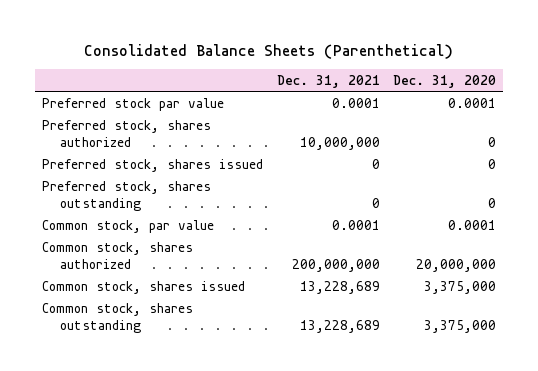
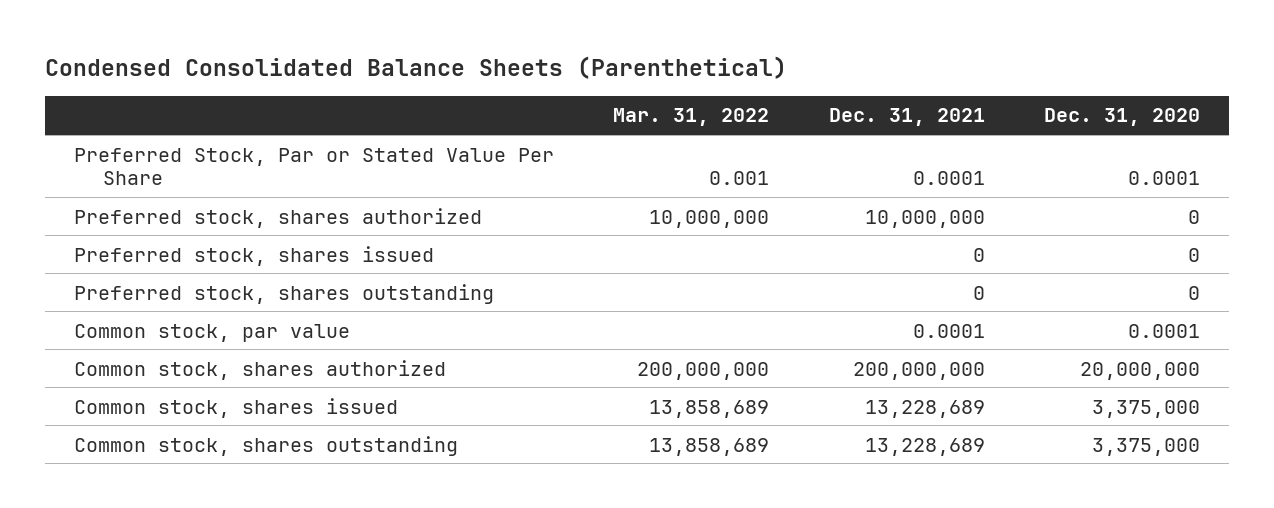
[84,43,454,59] Consolidated Balance Sheets (Parenthetical) -> [44,55,787,79] Condensed Consolidated Balance Sheets (Parenthetical)
none -> [613,108,770,127] Mar. 31, 2022
[41,97,224,111] Preferred stock par value -> [74,147,555,185] Preferred Stock, Par or Stated Value Per Share

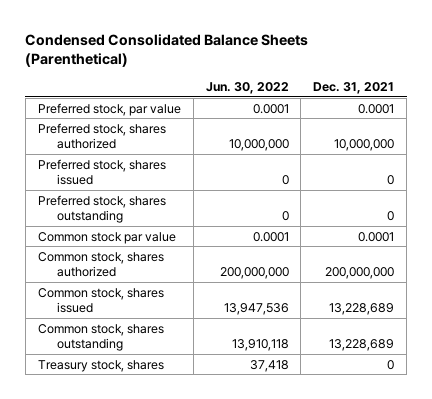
[613,108,770,127] Mar. 31, 2022 -> none
[1043,108,1200,127] Dec. 31, 2020 -> none
none -> [205,81,289,94] Jun. 30, 2022
[74,147,555,185] Preferred Stock, Par or Stated Value Per Share -> [37,102,181,116] Preferred stock, par value
[74,323,351,342] Common stock, par value -> [37,231,176,244] Common stock par value
none -> [37,359,164,372] Treasury stock, shares

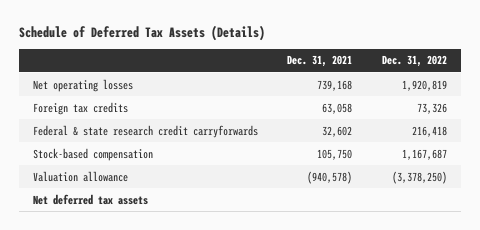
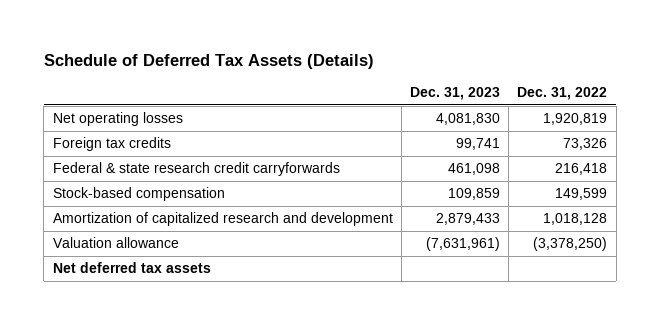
[287,55,353,68] Dec. 31, 2021 -> none
none -> [410,87,501,101] Dec. 31, 2023
[401,148,447,160] 1,167,687 -> [555,188,608,201] 149,599
none -> [52,212,393,227] Amortization of capitalized research and development

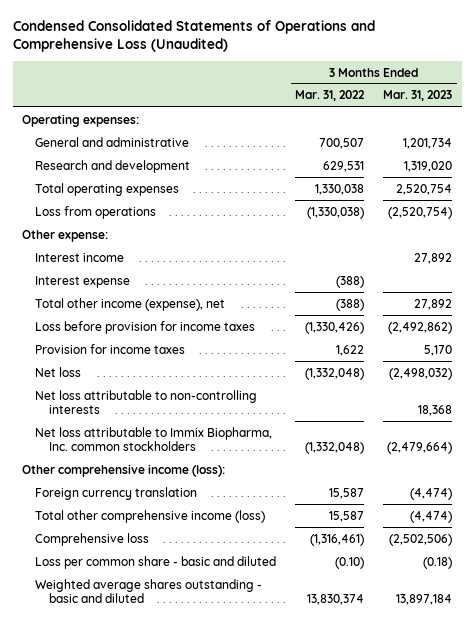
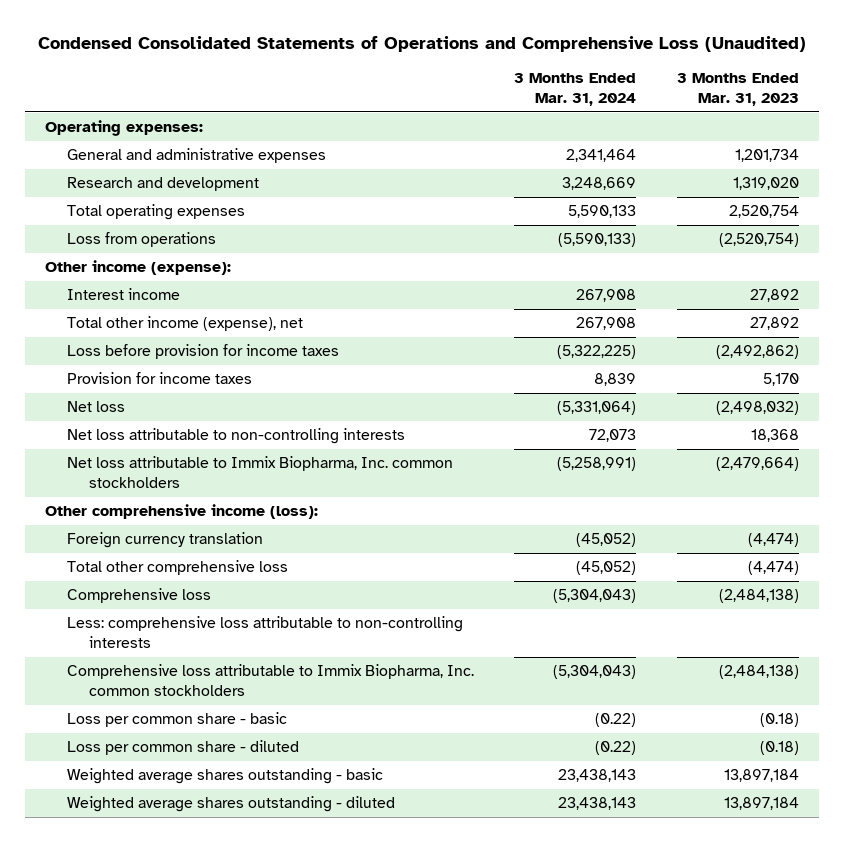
[295,90,366,102] Mar. 31, 2022 -> none
none -> [514,73,637,106] 3 Months Ended Mar. 31, 2024
[35,136,190,147] General and administrative -> [66,148,326,164] General and administrative expenses
[22,229,109,242] Other expense: -> [44,260,231,276] Other income (expense):
[35,275,131,288] Interest expense -> none
[35,509,266,523] Total other comprehensive income (loss) -> [66,560,288,576] Total other comprehensive loss
[389,533,453,546] (2,502,506) -> [719,589,800,604] (2,484,138)
none -> [66,616,463,648] Less: comprehensive loss attributable to non-controlling interests
none -> [66,664,474,696] Comprehensive loss attributable to Immix Biopharma, Inc. common stockholders
[35,555,277,569] Loss per common share - basic and diluted -> [66,712,287,728] Loss per common share - basic
none -> [66,740,299,756] Loss per common share - diluted
[35,578,263,603] Weighted average shares outstanding - basic and diluted -> [66,768,383,785] Weighted average shares outstanding - basic
none -> [66,796,395,813] Weighted average shares outstanding - diluted

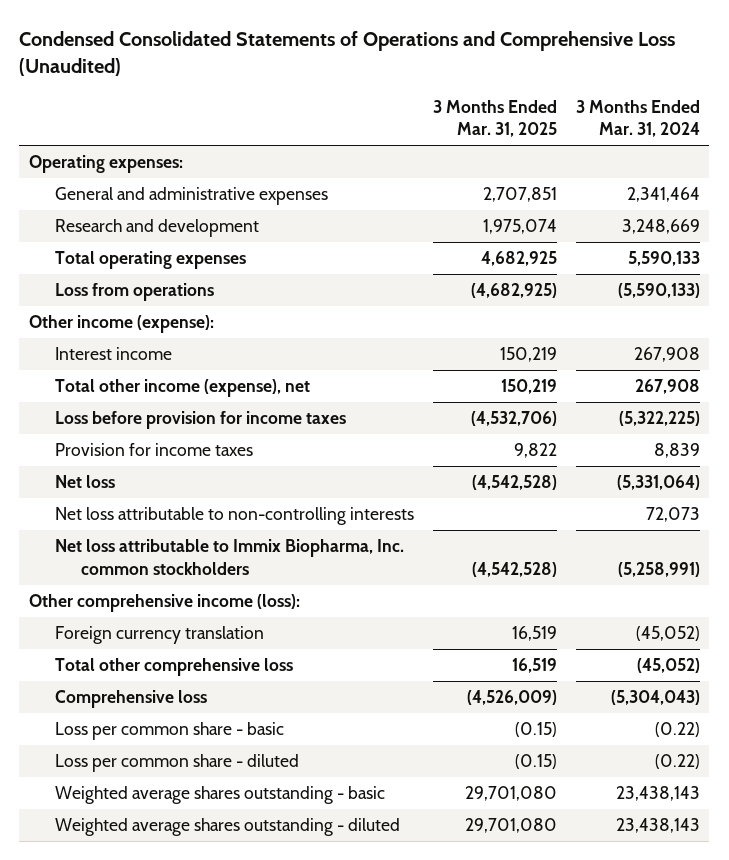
[677,73,800,106] 3 Months Ended Mar. 31, 2023 -> none
none -> [432,99,557,137] 3 Months Ended Mar. 31, 2025
[66,616,463,648] Less: comprehensive loss attributable to non-controlling interests -> none
[66,664,474,696] Comprehensive loss attributable to Immix Biopharma, Inc. common stockholders -> none

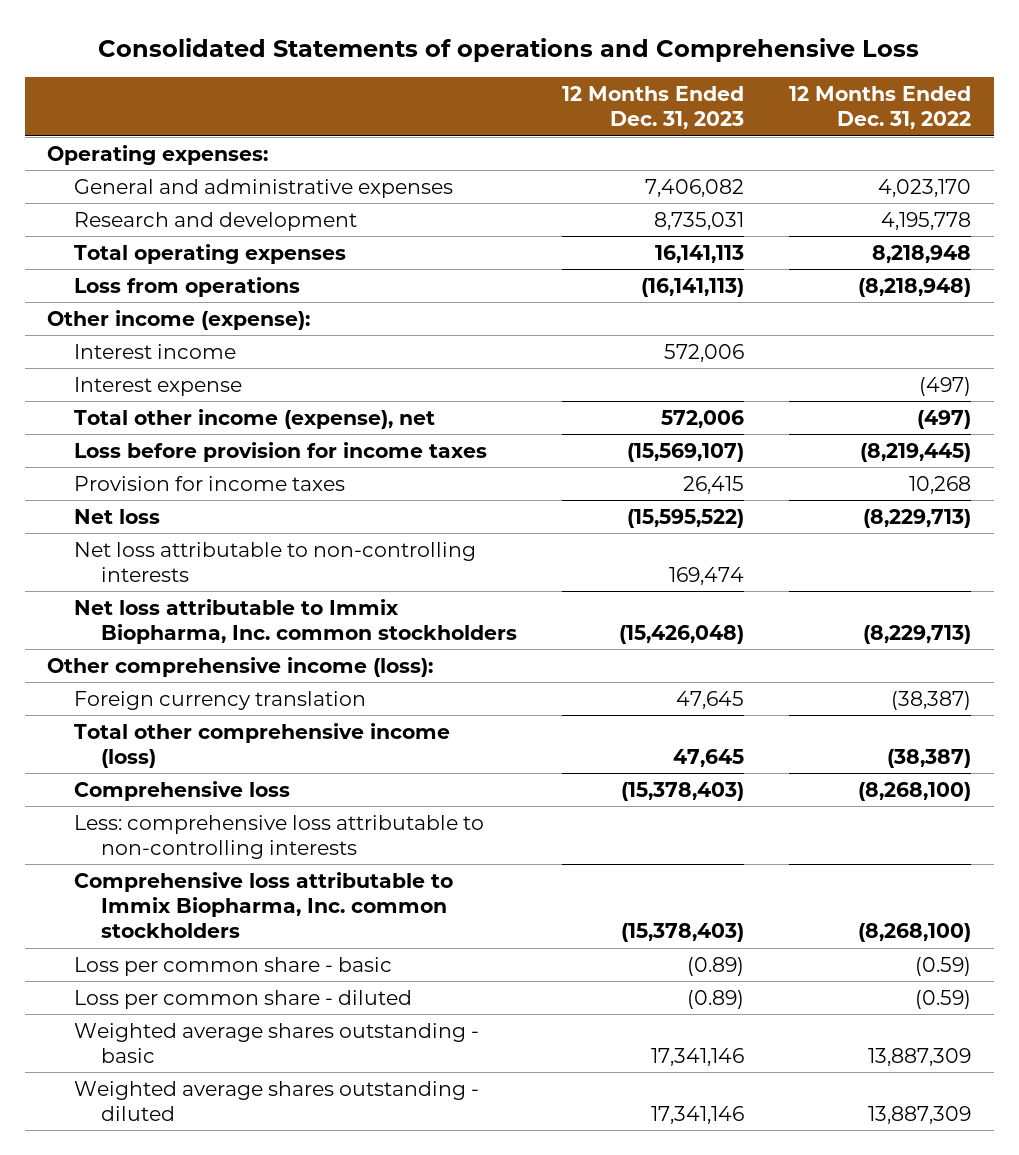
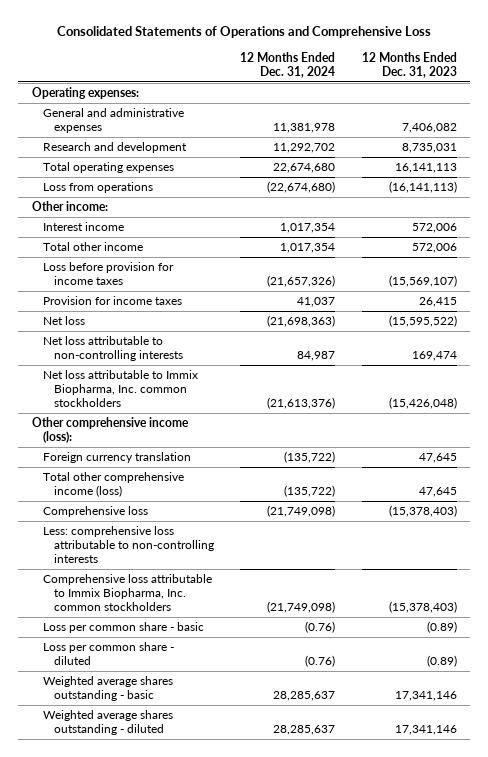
[98,37,920,62] Consolidated Statements of operations and Comprehensive Loss -> [57,26,432,39] Consolidated Statements of Operations and Comprehensive Loss
[789,86,972,130] 12 Months Ended Dec. 31, 2022 -> none
none -> [240,51,336,78] 12 Months Ended Dec. 31, 2024
[47,309,311,330] Other income (expense): -> [31,201,108,212] Other income:
[74,376,243,396] Interest expense -> none
[74,408,436,429] Total other income (expense), net -> [42,242,143,252] Total other income

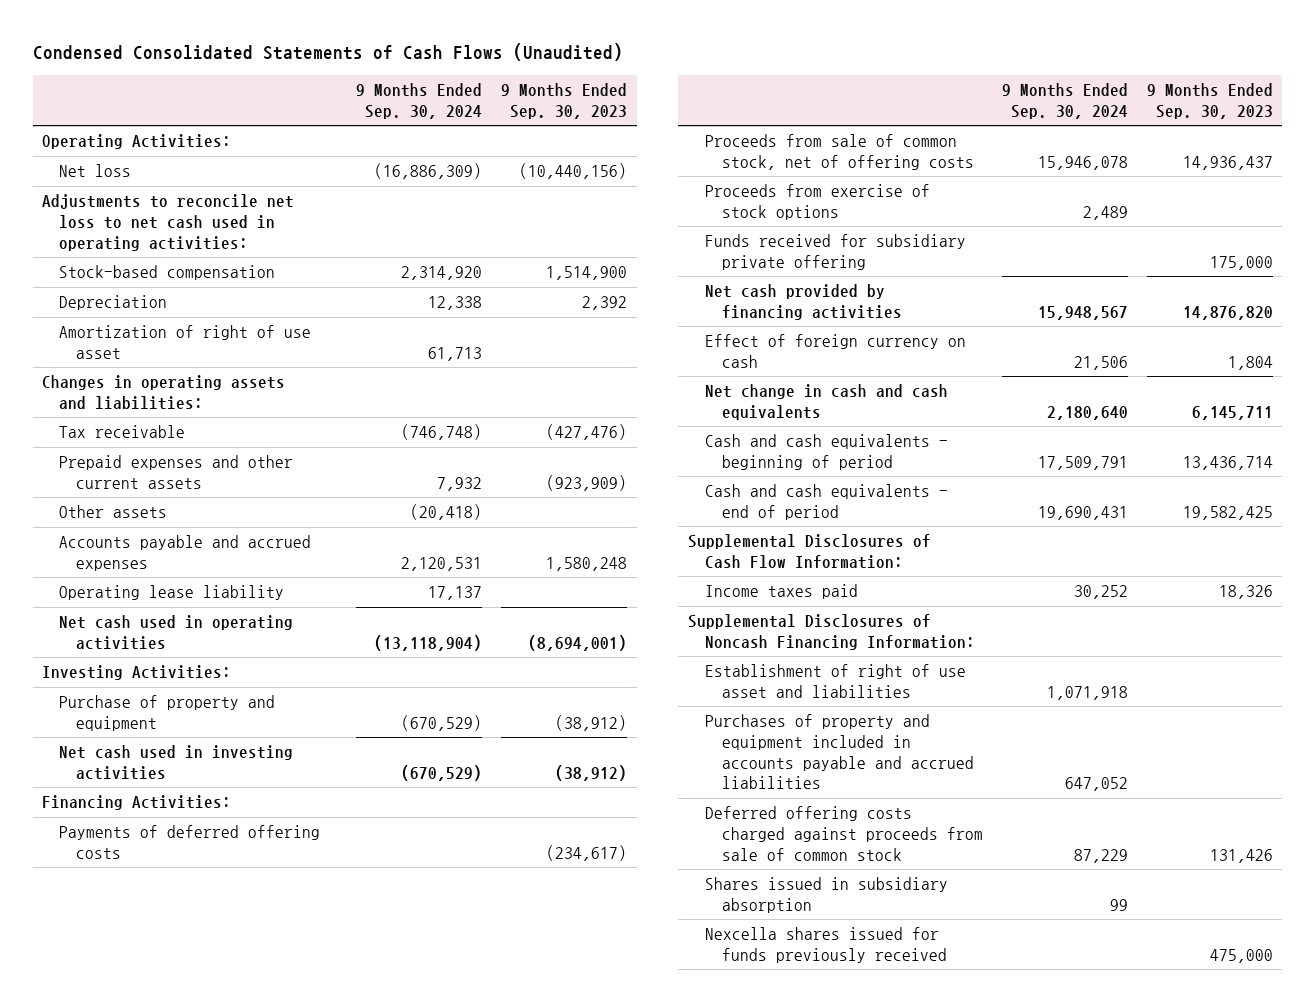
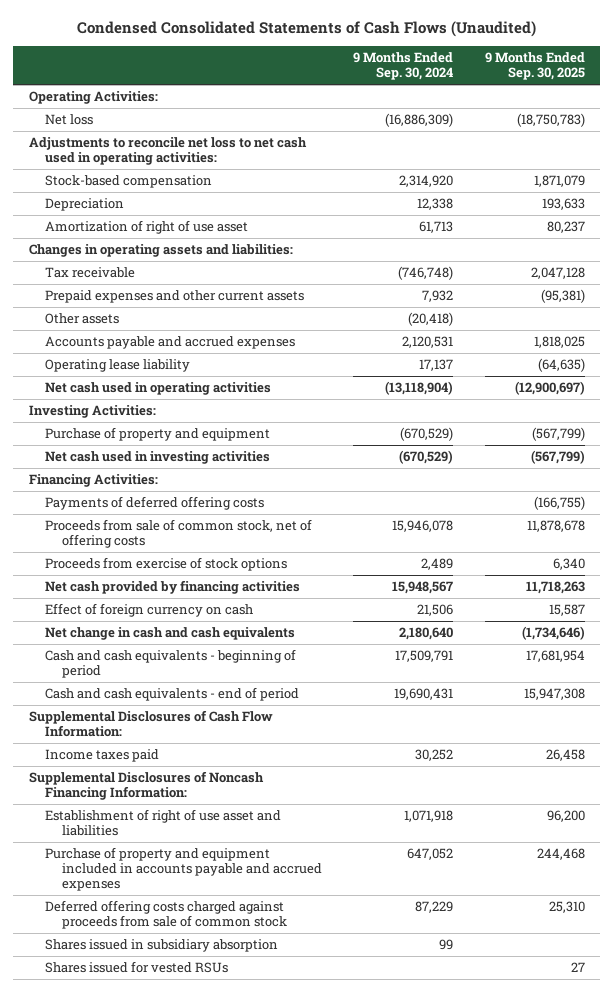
[501,83,628,119] 9 Months Ended Sep. 30, 2023 -> none
none -> [484,52,585,81] 9 Months Ended Sep. 30, 2025
[704,234,966,270] Funds received for subsidiary private offering -> none
[704,714,974,790] Purchases of property and equipment included in accounts payable and accrued liabilities -> [45,847,322,892] Purchase of property and equipment included in accounts payable and accrued expenses
[704,927,947,963] Nexcella shares issued for funds previously received -> none
none -> [45,961,229,974] Shares issued for vested RSUs

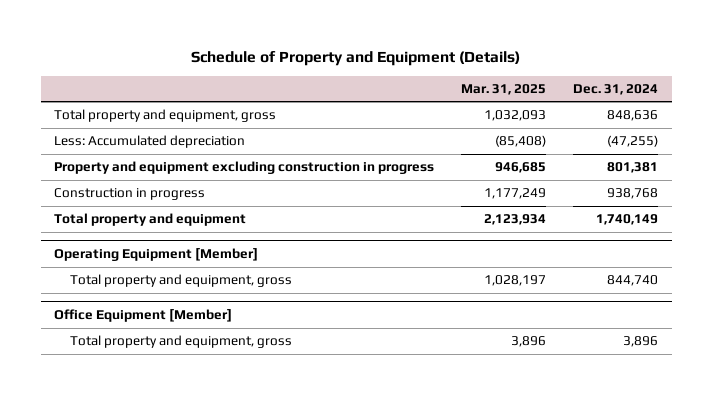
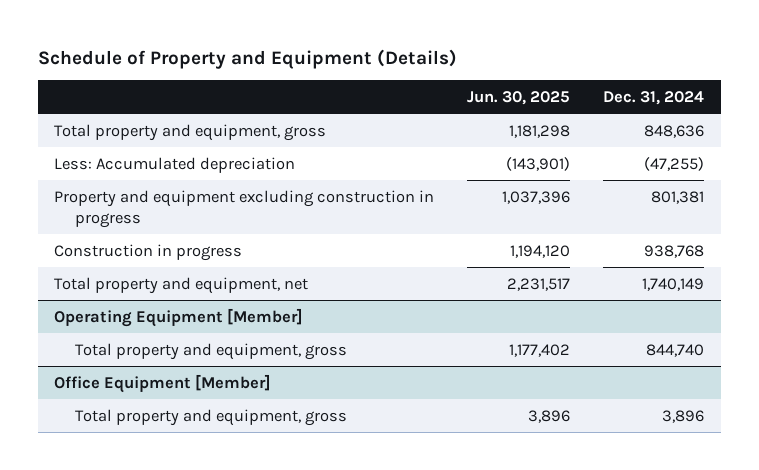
[461,83,547,95] Mar. 31, 2025 -> none
none -> [467,91,571,106] Jun. 30, 2025
[54,213,247,227] Total property and equipment -> [54,276,309,294] Total property and equipment, net

